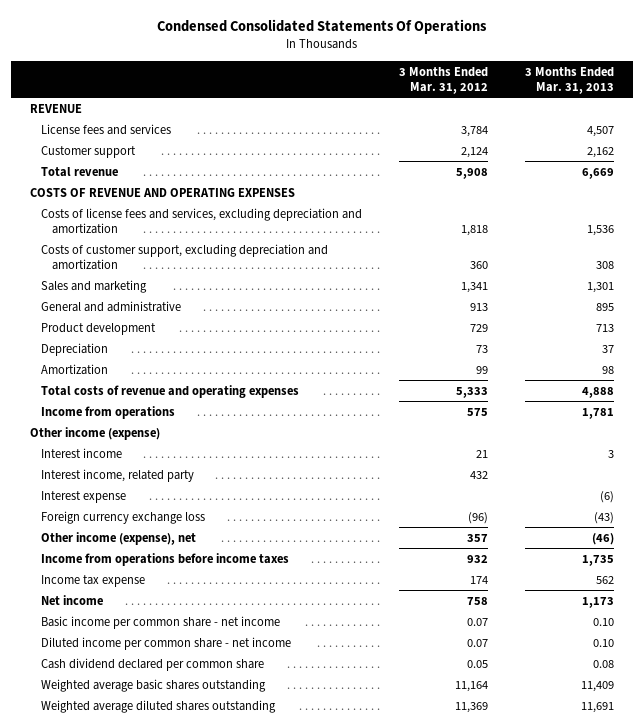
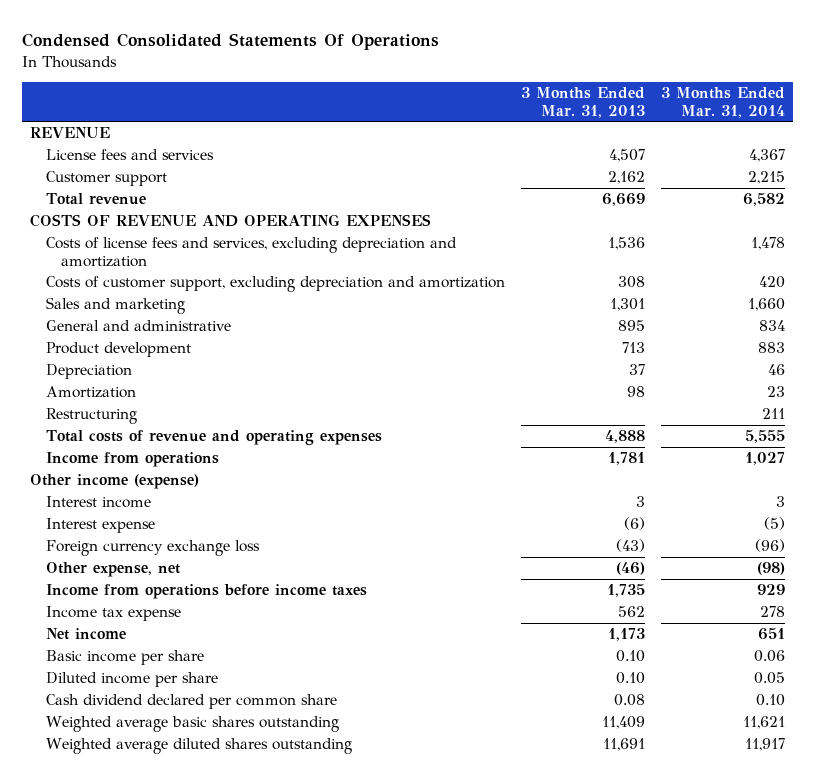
[399,66,489,94] 3 Months Ended Mar. 31, 2012 -> none
none -> [660,86,785,118] 3 Months Ended Mar. 31, 2014
none -> [45,408,137,425] Restructuring
[40,468,194,482] Interest income, related party -> none
[40,531,196,545] Other income (expense), net -> [45,562,180,578] Other expense, net
[40,615,280,629] Basic income per common share - net income -> [45,650,204,666] Basic income per share
[40,636,291,650] Diluted income per common share - net income -> [45,672,218,688] Diluted income per share

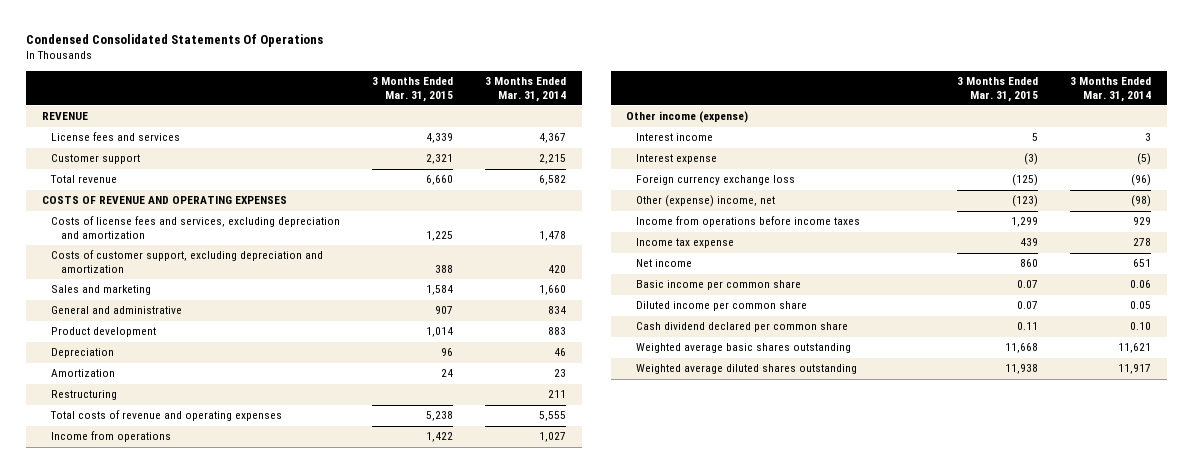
[520,86,645,118] 3 Months Ended Mar. 31, 2013 -> none
none -> [372,77,454,102] 3 Months Ended Mar. 31, 2015
[45,562,180,578] Other expense, net -> [636,195,776,208] Other (expense) income, net
[45,650,204,666] Basic income per share -> [636,280,802,291] Basic income per common share
[45,672,218,688] Diluted income per share -> [636,301,808,312] Diluted income per common share

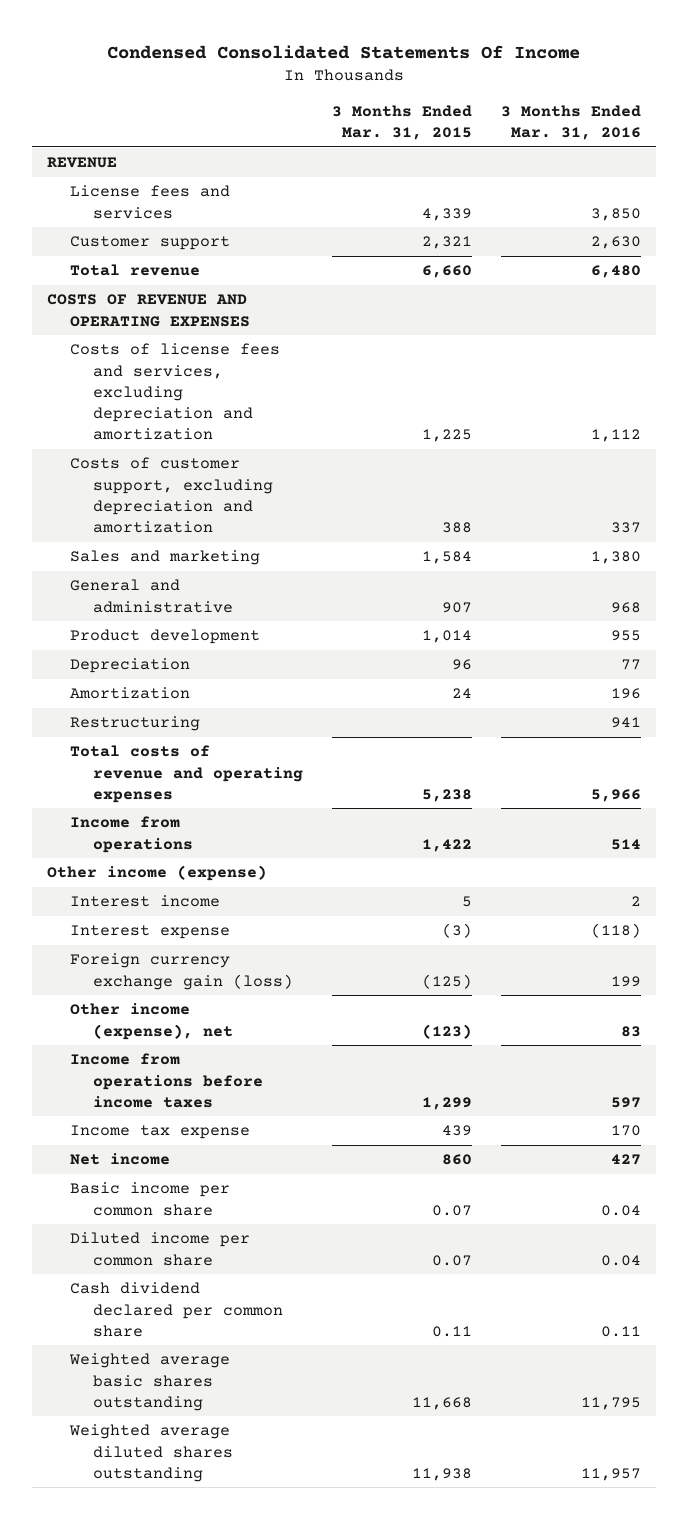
[25,33,323,47] Condensed Consolidated Statements Of Operations -> [106,44,580,59] Condensed Consolidated Statements Of Income
[484,77,566,102] 3 Months Ended Mar. 31, 2014 -> none
none -> [501,105,642,141] 3 Months Ended Mar. 31, 2016
[636,175,796,186] Foreign currency exchange loss -> [69,953,293,990] Foreign currency exchange gain (loss)
[636,195,776,208] Other (expense) income, net -> [69,1003,233,1040] Other income (expense), net

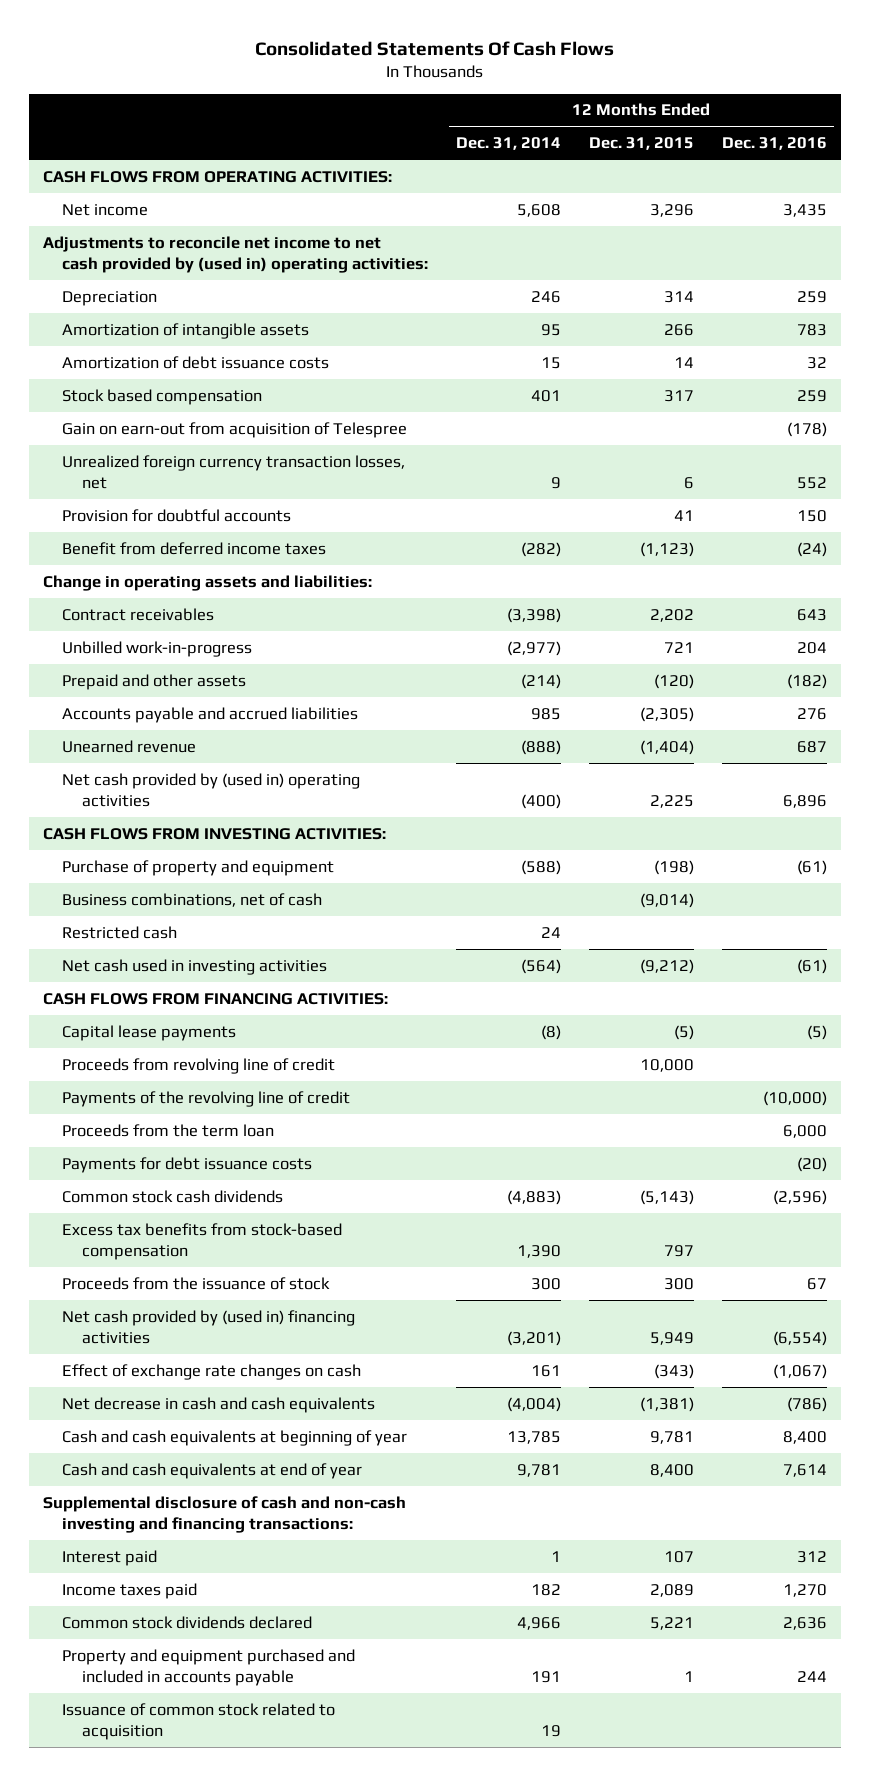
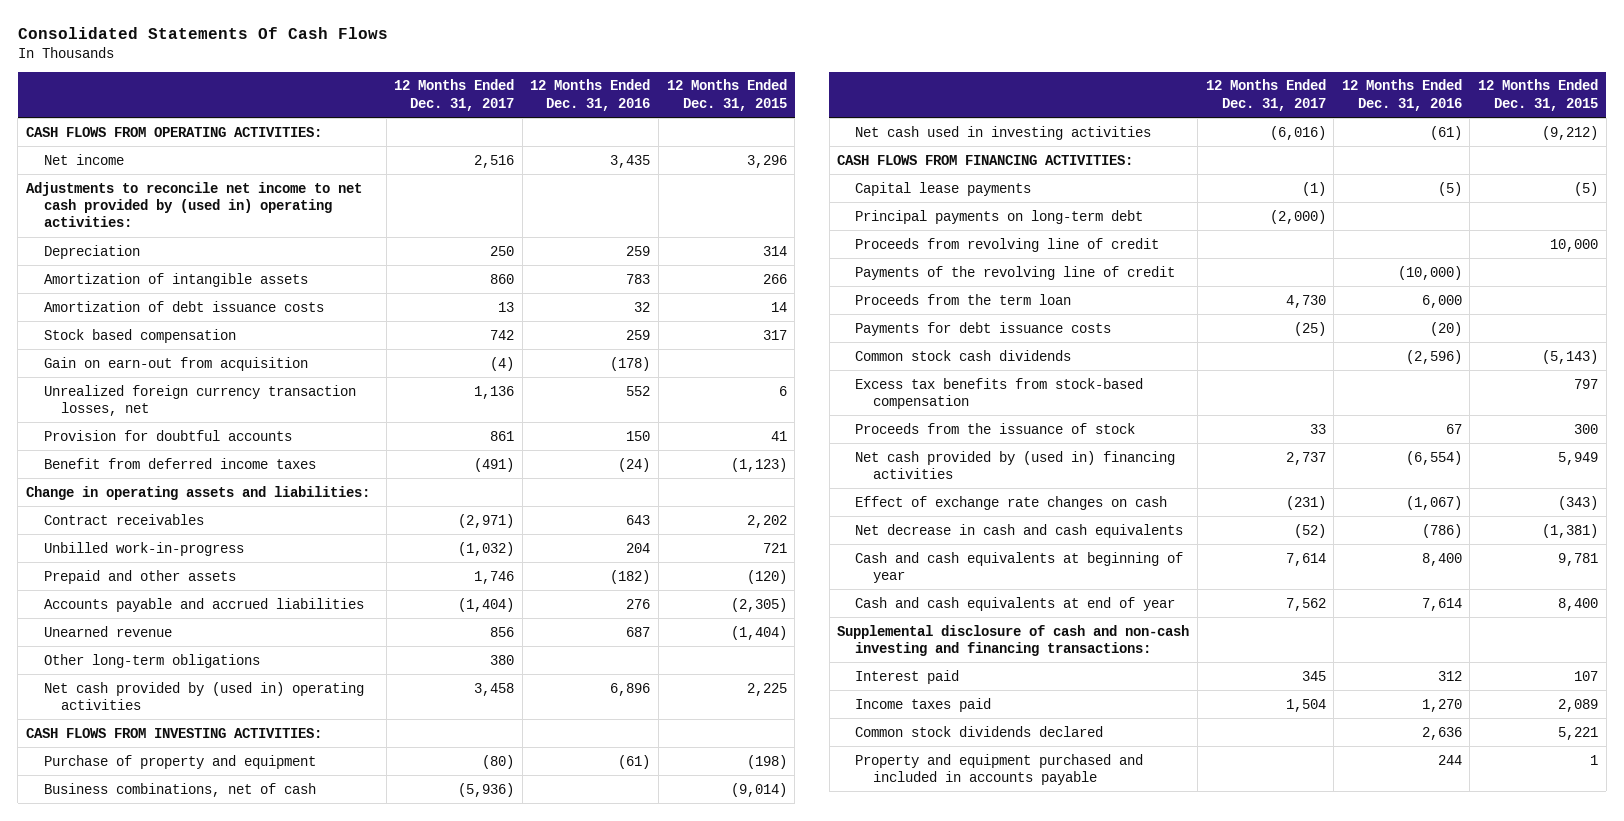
[455,137,561,151] Dec. 31, 2014 -> none
none -> [394,79,515,111] 12 Months Ended Dec. 31, 2017
[62,421,408,438] Gain on earn-out from acquisition of Telespree -> [43,356,308,371] Gain on earn-out from acquisition
none -> [43,653,260,668] Other long-term obligations
[62,925,178,939] Restricted cash -> none
none -> [854,209,1143,224] Principal payments on long-term debt
[62,1702,336,1741] Issuance of common stock related to acquisition -> none

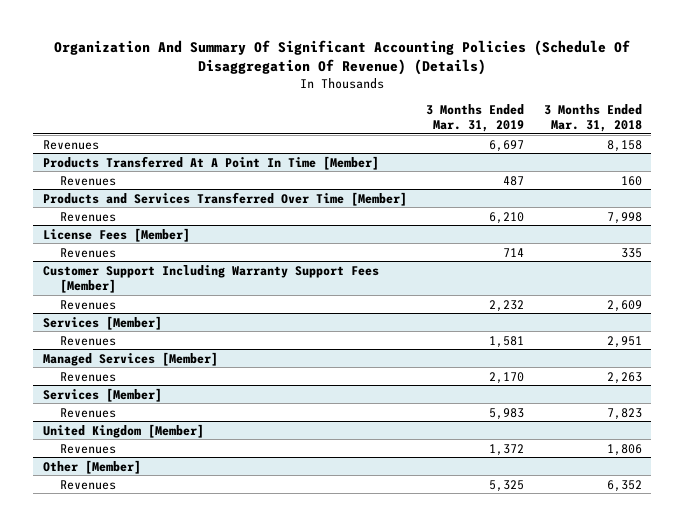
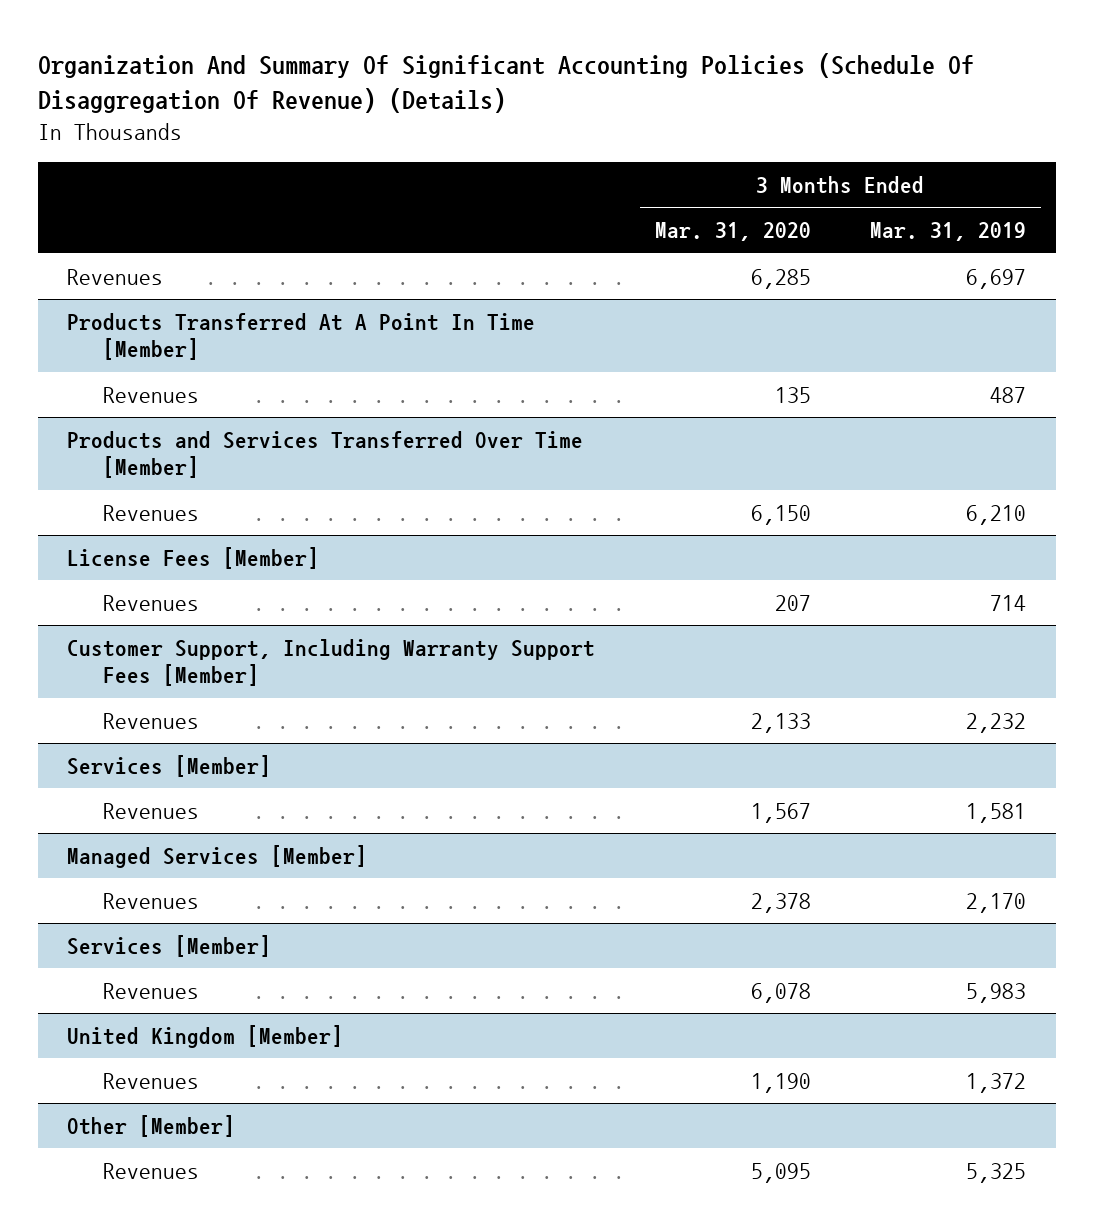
[543,103,642,133] 3 Months Ended Mar. 31, 2018 -> none
none -> [654,222,811,242] Mar. 31, 2020
[42,264,379,293] Customer Support Including Warranty Support Fees [Member] -> [67,638,596,687] Customer Support, Including Warranty Support Fees [Member]

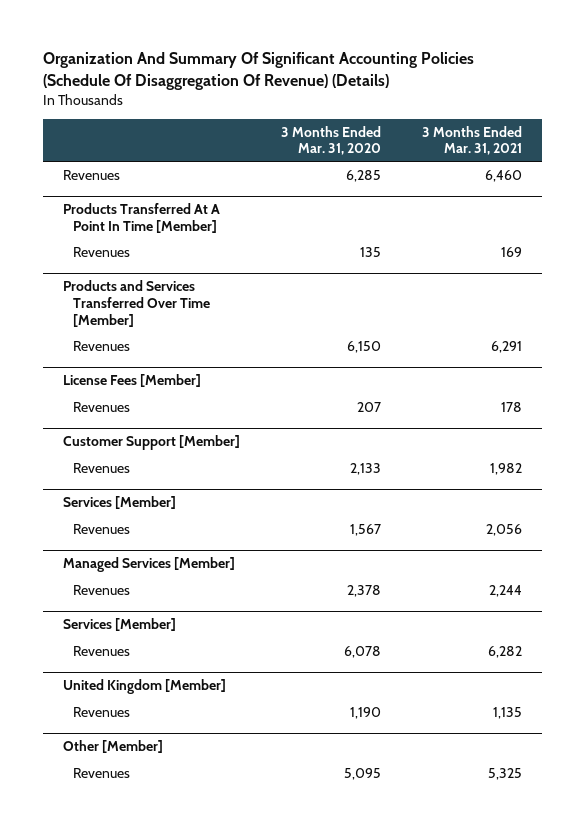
[870,222,1027,242] Mar. 31, 2019 -> none
none -> [421,125,522,156] 3 Months Ended Mar. 31, 2021
[67,638,596,687] Customer Support, Including Warranty Support Fees [Member] -> [63,435,241,451] Customer Support [Member]

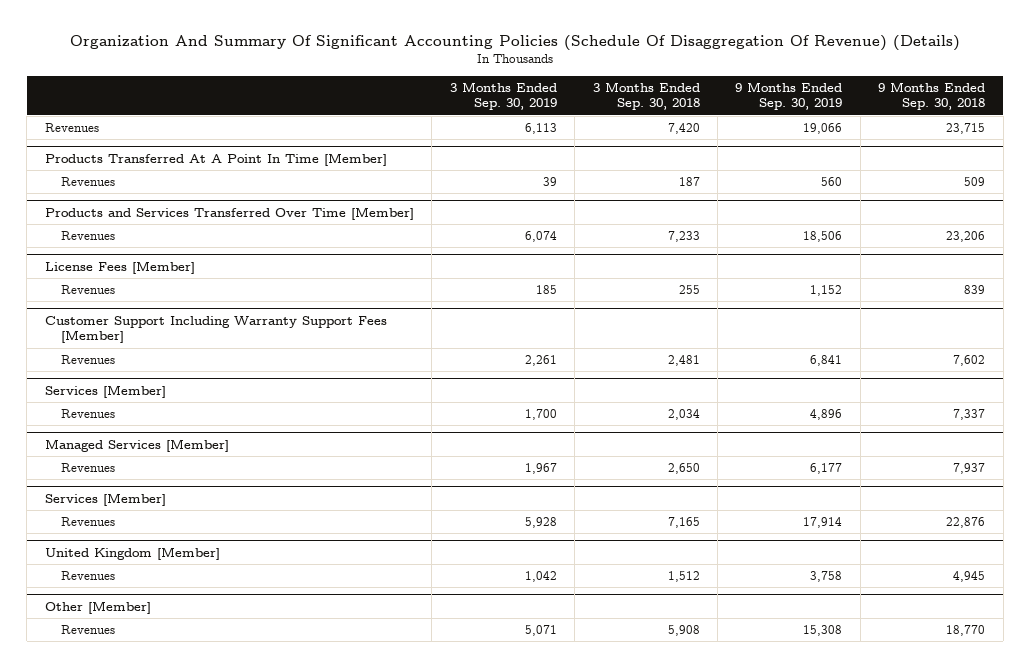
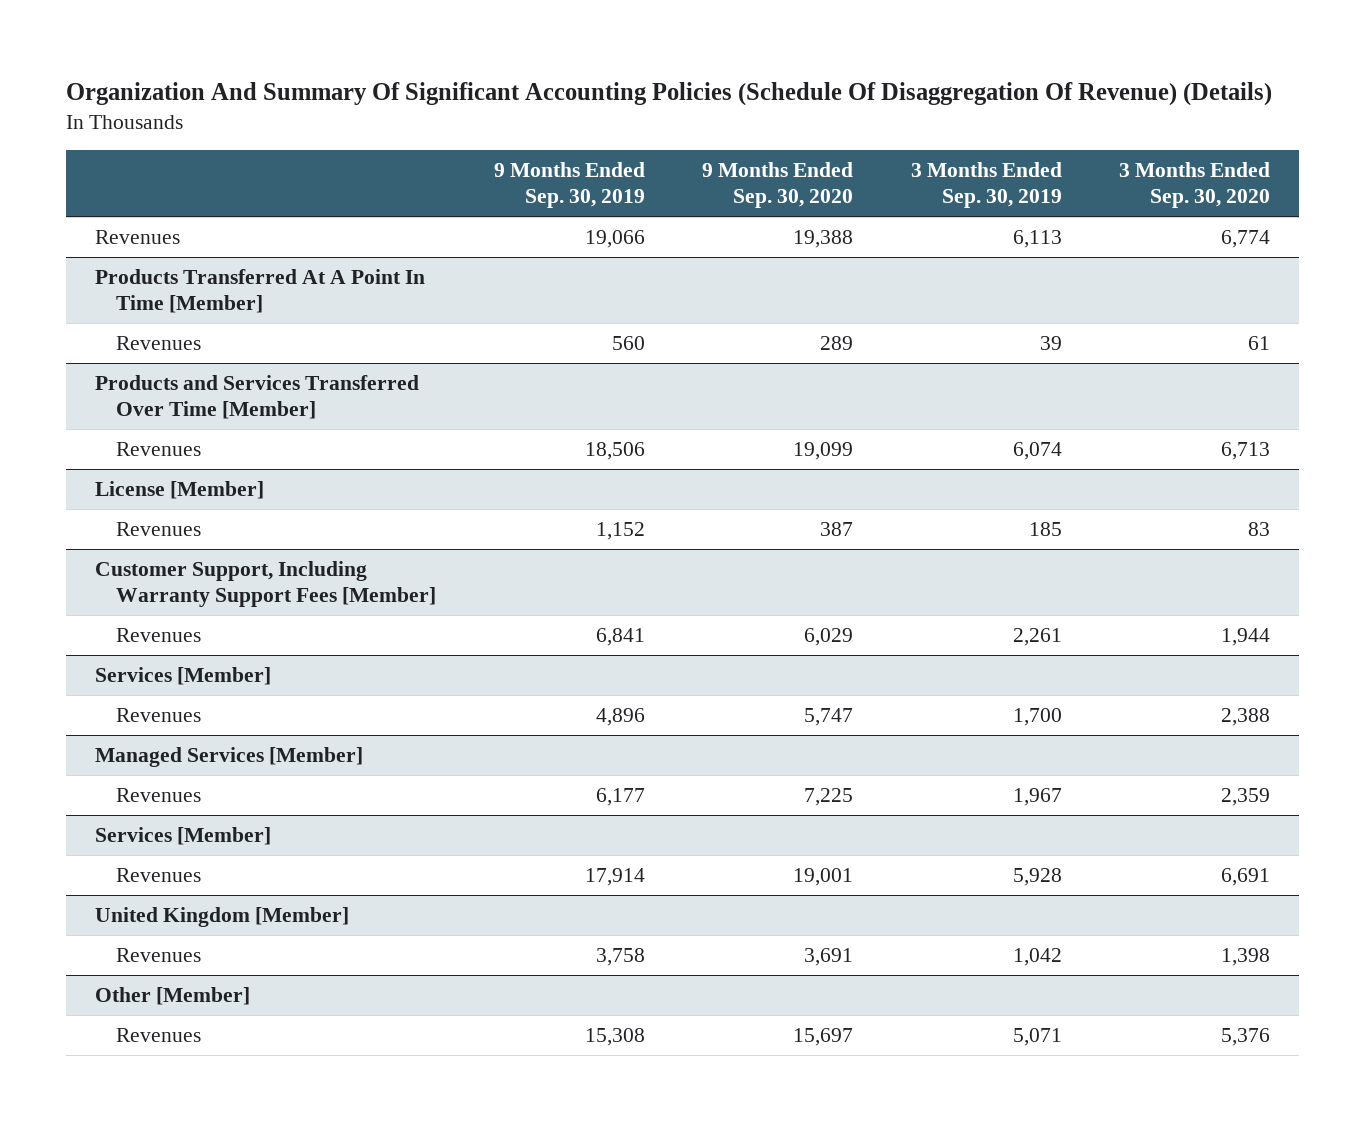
[592,81,700,111] 3 Months Ended Sep. 30, 2018 -> none
[878,81,986,111] 9 Months Ended Sep. 30, 2018 -> none
none -> [702,162,854,209] 9 Months Ended Sep. 30, 2020
none -> [1119,162,1271,209] 3 Months Ended Sep. 30, 2020
[44,260,195,274] License Fees [Member] -> [95,481,265,500] License [Member]
[44,315,387,344] Customer Support Including Warranty Support Fees [Member] -> [95,561,436,608] Customer Support, Including Warranty Support Fees [Member]

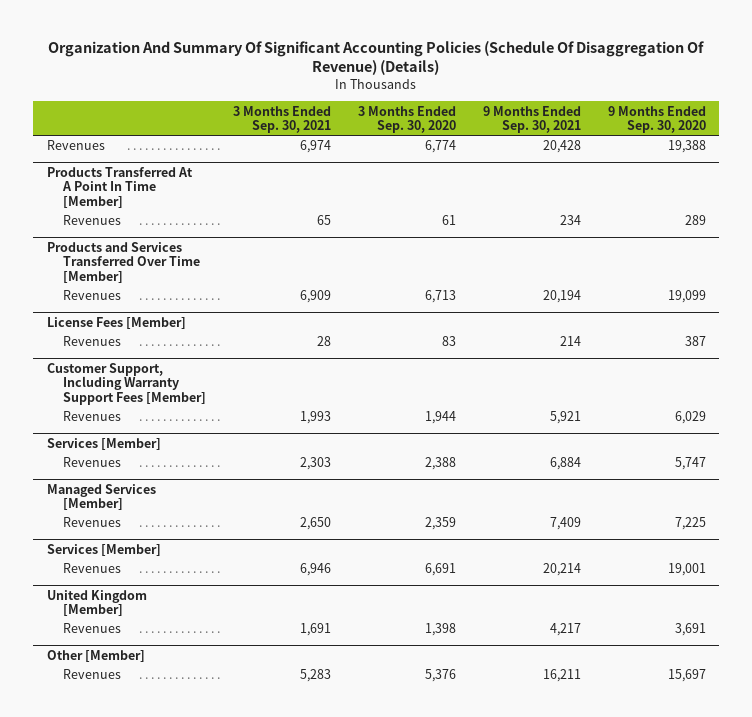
[493,162,645,209] 9 Months Ended Sep. 30, 2019 -> none
[910,162,1062,209] 3 Months Ended Sep. 30, 2019 -> none
none -> [233,105,332,134] 3 Months Ended Sep. 30, 2021
none -> [482,105,581,134] 9 Months Ended Sep. 30, 2021
[95,481,265,500] License [Member] -> [46,316,186,329] License Fees [Member]

